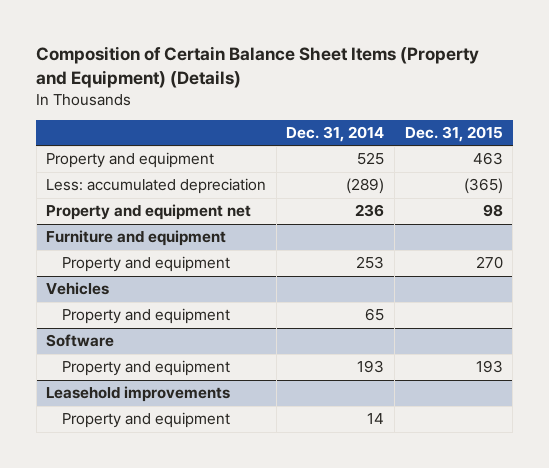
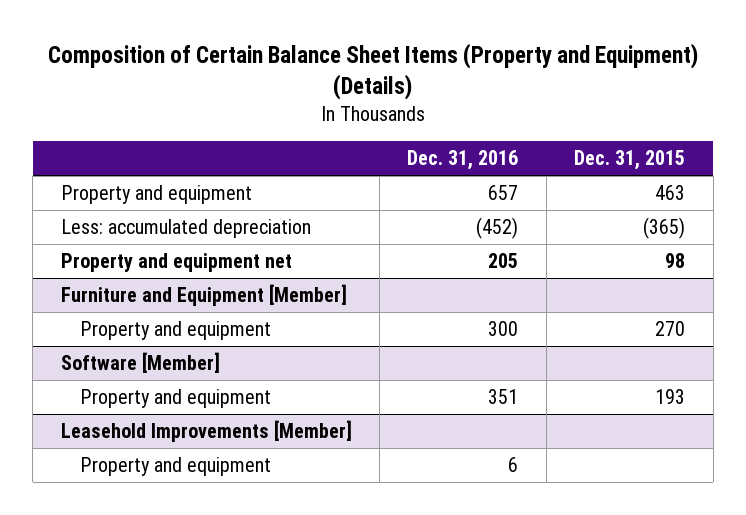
[286,126,385,143] Dec. 31, 2014 -> none
none -> [407,150,519,171] Dec. 31, 2016
[46,230,227,247] Furniture and equipment -> [60,284,347,307] Furniture and Equipment [Member]
[46,282,110,296] Vehicles -> none
[62,308,231,325] Property and equipment -> none
[46,334,115,348] Software -> [60,352,220,374] Software [Member]
[46,386,231,403] Leasehold improvements -> [60,420,352,443] Leasehold Improvements [Member]

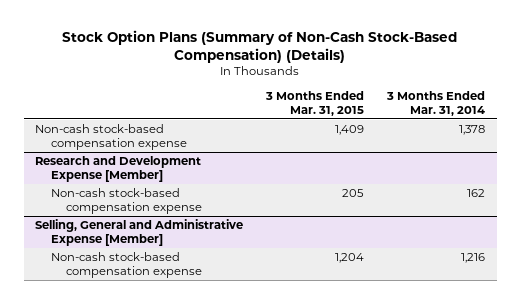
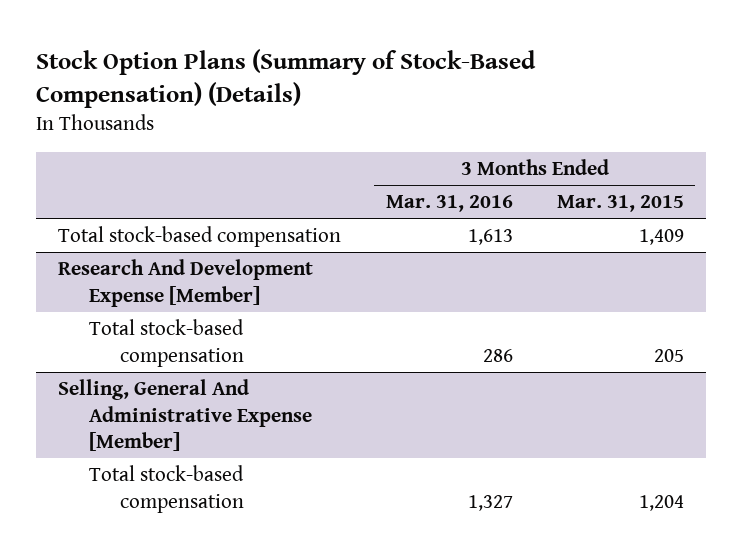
[62,29,458,63] Stock Option Plans (Summary of Non-Cash Stock-Based Compensation) (Details) -> [35,48,536,108] Stock Option Plans (Summary of Stock-Based Compensation) (Details)
[386,90,486,117] 3 Months Ended Mar. 31, 2014 -> none
none -> [385,195,513,213] Mar. 31, 2016
[35,123,187,151] Non-cash stock-based compensation expense -> [58,226,342,248] Total stock-based compensation
[35,155,202,183] Research and Development Expense [Member] -> [58,259,314,307] Research And Development Expense [Member]
[50,187,203,215] Non-cash stock-based compensation expense -> [88,319,244,367] Total stock-based compensation
[35,218,244,247] Selling, General and Administrative Expense [Member] -> [58,379,312,452] Selling, General And Administrative Expense [Member]
[50,251,203,279] Non-cash stock-based compensation expense -> [88,465,244,513] Total stock-based compensation

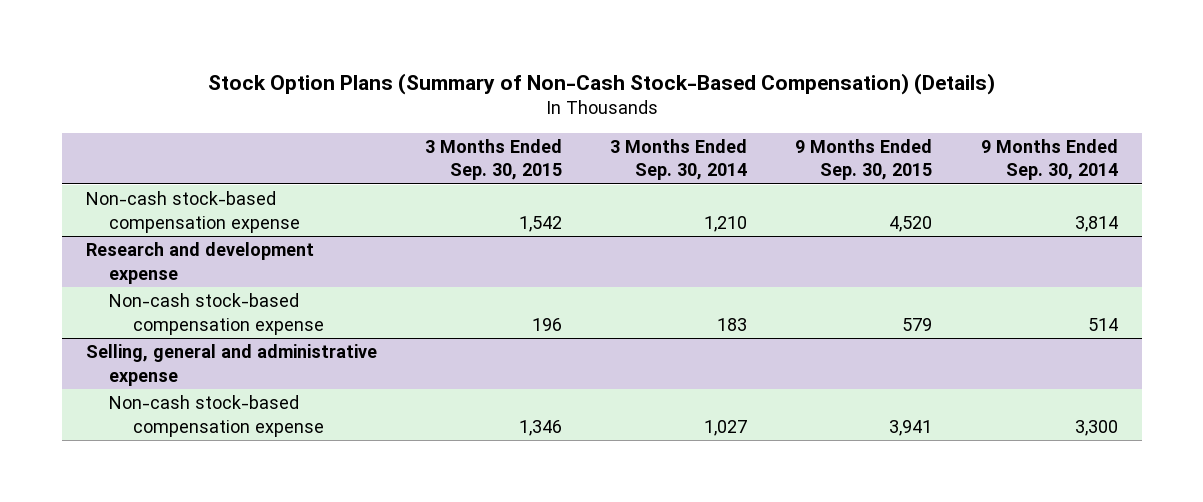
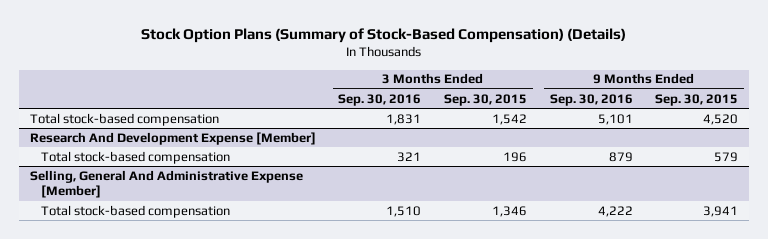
[207,72,995,95] Stock Option Plans (Summary of Non-Cash Stock-Based Compensation) (Details) -> [141,27,627,43] Stock Option Plans (Summary of Stock-Based Compensation) (Details)
[610,138,748,181] 3 Months Ended Sep. 30, 2014 -> none
[980,138,1118,181] 9 Months Ended Sep. 30, 2014 -> none
none -> [338,93,422,106] Sep. 30, 2016
none -> [549,93,633,106] Sep. 30, 2016
[85,191,301,233] Non-cash stock-based compensation expense -> [29,112,219,126] Total stock-based compensation
[85,242,314,284] Research and development expense -> [29,131,316,145] Research And Development Expense [Member]
[109,293,324,335] Non-cash stock-based compensation expense -> [40,150,230,164] Total stock-based compensation
[85,344,377,386] Selling, general and administrative expense -> [29,169,303,199] Selling, General And Administrative Expense [Member]
[109,395,324,437] Non-cash stock-based compensation expense -> [40,204,230,218] Total stock-based compensation

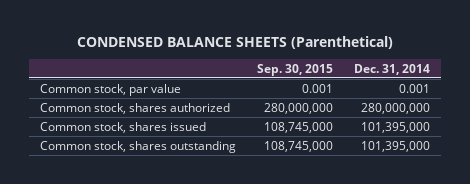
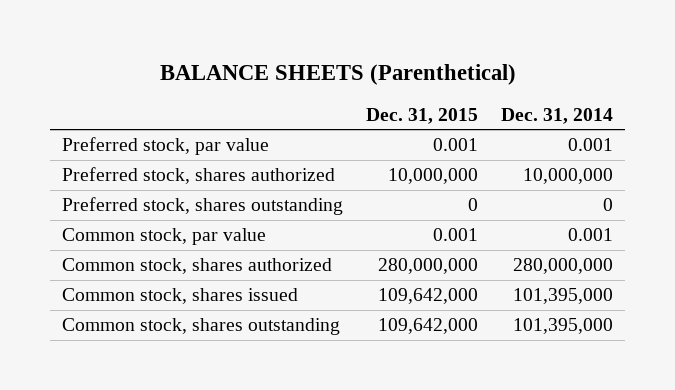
[77,36,394,50] CONDENSED BALANCE SHEETS (Parenthetical) -> [159,64,516,86] BALANCE SHEETS (Parenthetical)
[257,63,334,76] Sep. 30, 2015 -> none
none -> [366,107,479,124] Dec. 31, 2015
none -> [61,137,269,156] Preferred stock, par value
none -> [61,167,335,185] Preferred stock, shares authorized
none -> [61,197,343,216] Preferred stock, shares outstanding

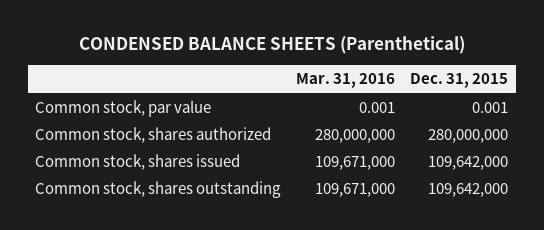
[159,64,516,86] BALANCE SHEETS (Parenthetical) -> [78,36,465,55] CONDENSED BALANCE SHEETS (Parenthetical)
[501,107,614,124] Dec. 31, 2014 -> none
none -> [295,73,395,89] Mar. 31, 2016
[61,137,269,156] Preferred stock, par value -> none
[61,167,335,185] Preferred stock, shares authorized -> none
[61,197,343,216] Preferred stock, shares outstanding -> none

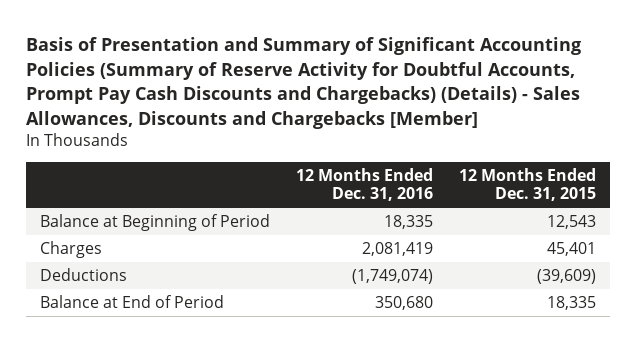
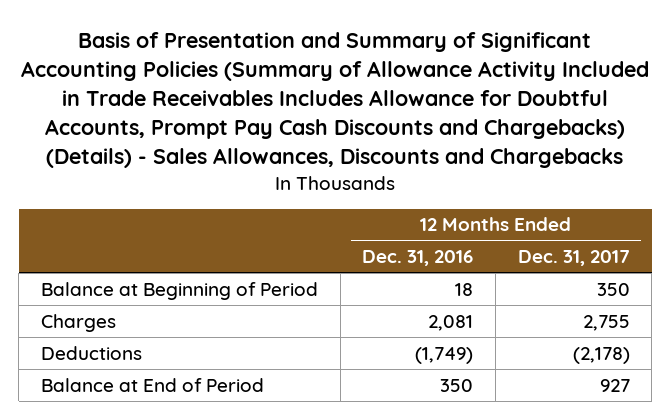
[26,37,582,129] Basis of Presentation and Summary of Significant Accounting Policies (Summary of Reserve Activity for Doubtful Accounts, Prompt Pay Cash Discounts and Chargebacks) (Details) - Sales Allowances, Discounts and Chargebacks [Member] -> [21,31,650,169] Basis of Presentation and Summary of Significant Accounting Policies (Summary of Allowance Activity Included in Trade Receivables Includes Allowance for Doubtful Accounts, Prompt Pay Cash Discounts and Chargebacks) (Details) - Sales Allowances, Discounts and Chargebacks
[459,167,597,202] 12 Months Ended Dec. 31, 2015 -> none
none -> [517,250,630,267] Dec. 31, 2017
[384,215,434,230] 18,335 -> [455,282,474,296] 18
[362,242,434,257] 2,081,419 -> [428,314,474,331] 2,081
[352,269,434,285] (1,749,074) -> [415,346,474,364] (1,749)
[375,296,434,311] 350,680 -> [440,378,474,392] 350

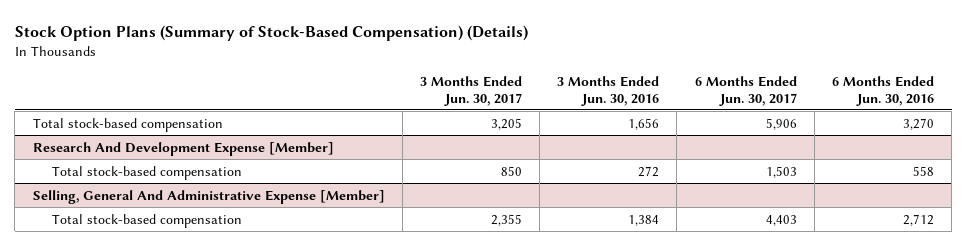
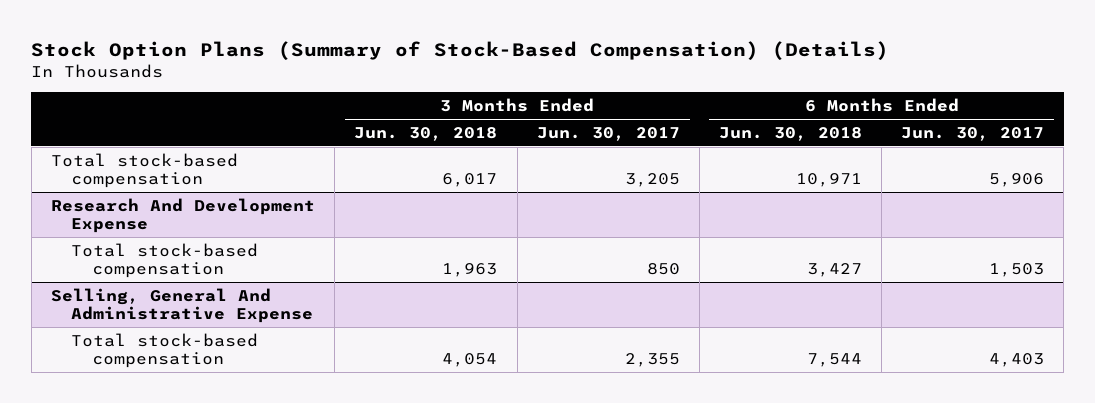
[557,76,660,106] 3 Months Ended Jun. 30, 2016 -> none
[831,76,934,106] 6 Months Ended Jun. 30, 2016 -> none
none -> [354,126,498,141] Jun. 30, 2018
none -> [719,126,863,141] Jun. 30, 2018
[32,141,334,156] Research And Development Expense [Member] -> [51,197,316,233] Research And Development Expense
[32,189,385,204] Selling, General And Administrative Expense [Member] -> [51,287,314,323] Selling, General And Administrative Expense

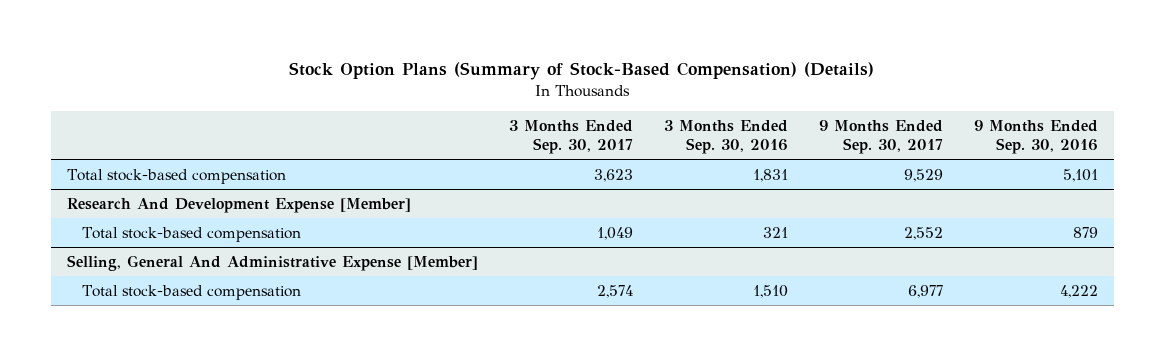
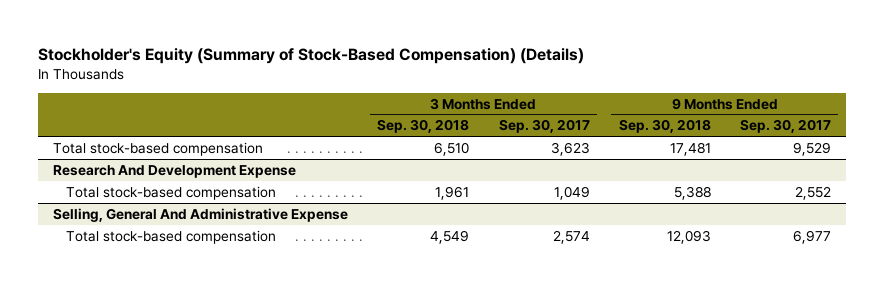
[289,61,875,80] Stock Option Plans (Summary of Stock-Based Compensation) (Details) -> [38,48,585,65] Stockholder's Equity (Summary of Stock-Based Compensation) (Details)
[663,120,788,154] 3 Months Ended Sep. 30, 2016 -> none
[974,120,1099,154] 9 Months Ended Sep. 30, 2016 -> none
none -> [377,119,470,134] Sep. 30, 2018
none -> [618,119,711,134] Sep. 30, 2018
[66,197,411,213] Research And Development Expense [Member] -> [52,164,296,178] Research And Development Expense
[66,254,478,271] Selling, General And Administrative Expense [Member] -> [52,207,348,222] Selling, General And Administrative Expense

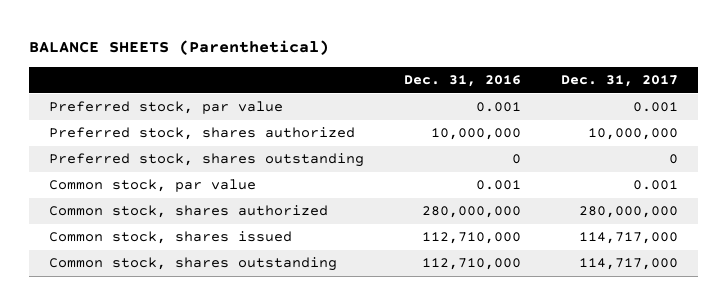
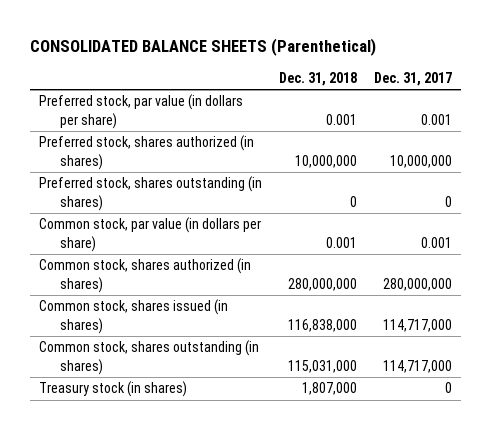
[29,40,330,56] BALANCE SHEETS (Parenthetical) -> [30,38,377,57] CONSOLIDATED BALANCE SHEETS (Parenthetical)
[404,75,522,88] Dec. 31, 2016 -> none
none -> [279,71,358,86] Dec. 31, 2018
[49,101,284,115] Preferred stock, par value -> [38,94,243,129] Preferred stock, par value (in dollars per share)
[49,127,356,141] Preferred stock, shares authorized -> [38,135,254,170] Preferred stock, shares authorized (in shares)
[49,153,365,168] Preferred stock, shares outstanding -> [38,176,262,211] Preferred stock, shares outstanding (in shares)
[49,179,257,193] Common stock, par value -> [38,217,261,252] Common stock, par value (in dollars per share)
[49,205,329,219] Common stock, shares authorized -> [38,258,251,293] Common stock, shares authorized (in shares)
[49,231,293,245] Common stock, shares issued -> [38,299,228,334] Common stock, shares issued (in shares)
[49,257,338,272] Common stock, shares outstanding -> [38,340,259,375] Common stock, shares outstanding (in shares)
none -> [38,381,187,398] Treasury stock (in shares)

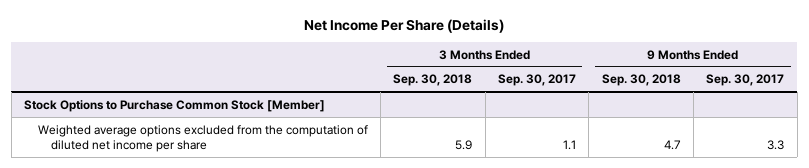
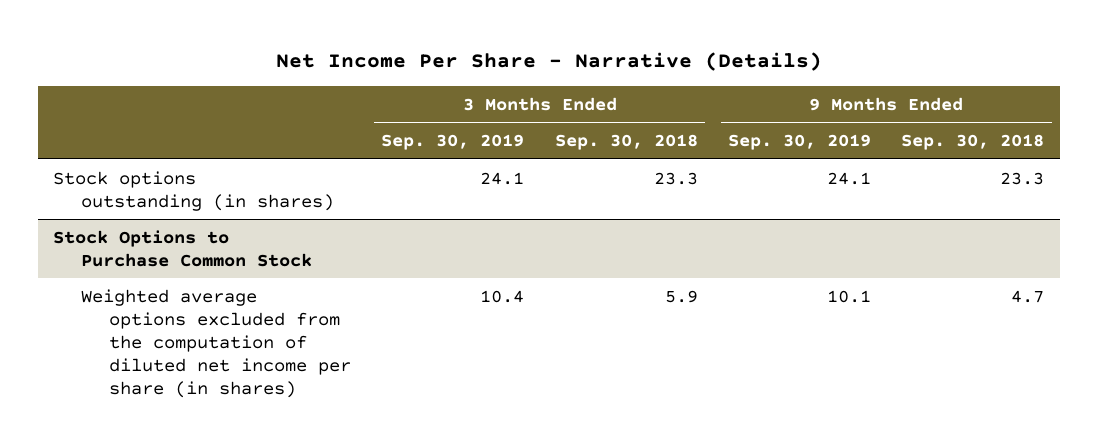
[304,19,505,34] Net Income Per Share (Details) -> [275,52,822,72] Net Income Per Share - Narrative (Details)
[498,74,577,87] Sep. 30, 2017 -> none
[706,74,785,87] Sep. 30, 2017 -> none
none -> [381,134,525,151] Sep. 30, 2019
none -> [728,134,872,151] Sep. 30, 2019
none -> [53,170,335,211] Stock options outstanding (in shares)
[24,99,326,112] Stock Options to Purchase Common Stock [Member] -> [53,229,313,267] Stock Options to Purchase Common Stock
[37,124,368,153] Weighted average options excluded from the computation of diluted net income per share -> [81,288,352,399] Weighted average options excluded from the computation of diluted net income per share (in shares)

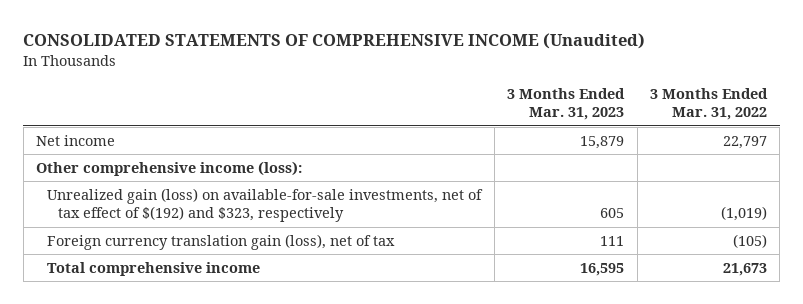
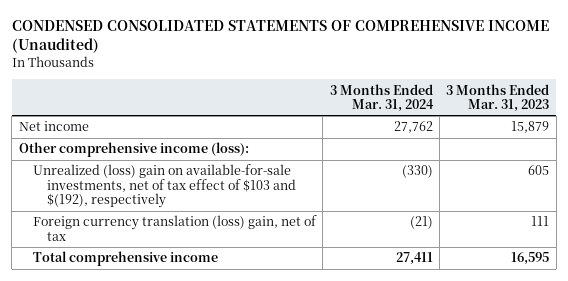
[23,32,646,49] CONSOLIDATED STATEMENTS OF COMPREHENSIVE INCOME (Unaudited) -> [11,19,549,54] CONDENSED CONSOLIDATED STATEMENTS OF COMPREHENSIVE INCOME (Unaudited)
[649,87,768,121] 3 Months Ended Mar. 31, 2022 -> none
none -> [329,83,434,112] 3 Months Ended Mar. 31, 2024
[47,187,484,223] Unrealized gain (loss) on available-for-sale investments, net of tax effect of $(192) and $323, respectively -> [32,164,296,209] Unrealized (loss) gain on available-for-sale investments, net of tax effect of $103 and $(192), respectively
[47,233,396,250] Foreign currency translation gain (loss), net of tax -> [32,215,317,241] Foreign currency translation (loss) gain, net of tax

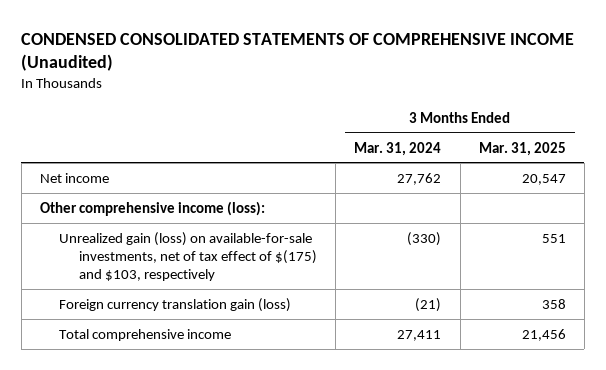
[446,83,550,112] 3 Months Ended Mar. 31, 2023 -> none
none -> [478,141,566,156] Mar. 31, 2025
[32,164,296,209] Unrealized (loss) gain on available-for-sale investments, net of tax effect of $103 and $(192), respectively -> [59,231,317,282] Unrealized gain (loss) on available-for-sale investments, net of tax effect of $(175) and $103, respectively
[32,215,317,241] Foreign currency translation (loss) gain, net of tax -> [59,297,292,312] Foreign currency translation gain (loss)

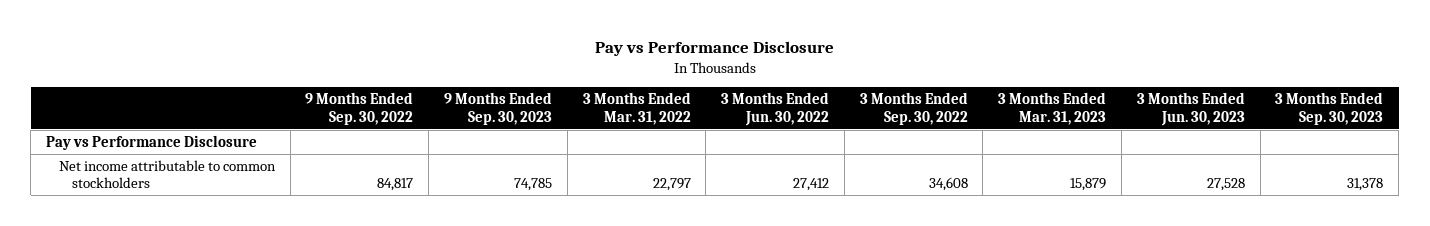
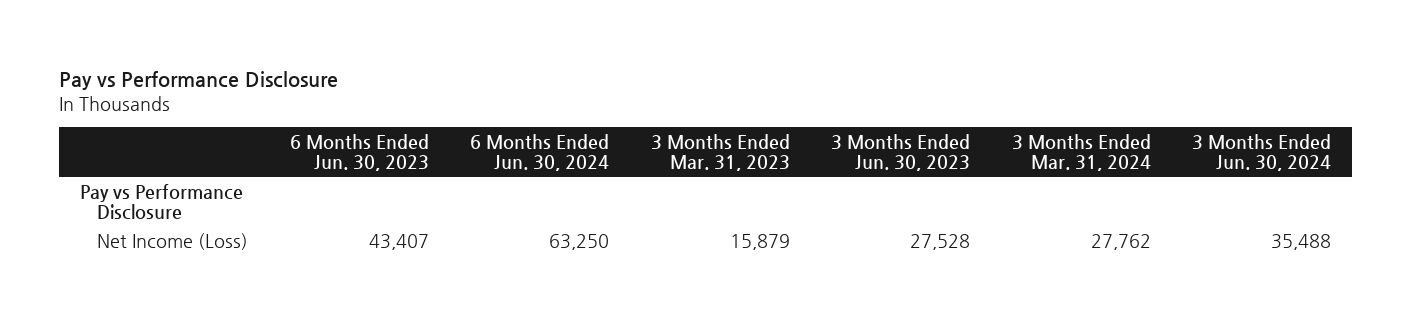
[305,92,414,125] 9 Months Ended Sep. 30, 2022 -> none
[444,92,553,125] 9 Months Ended Sep. 30, 2023 -> none
[582,92,691,125] 3 Months Ended Mar. 31, 2022 -> none
[721,92,830,126] 3 Months Ended Jun. 30, 2022 -> none
[859,92,968,125] 3 Months Ended Sep. 30, 2022 -> none
[1275,92,1384,125] 3 Months Ended Sep. 30, 2023 -> none
none -> [289,133,429,172] 6 Months Ended Jun. 30, 2023
none -> [470,133,610,172] 6 Months Ended Jun. 30, 2024
none -> [1011,133,1151,172] 3 Months Ended Mar. 31, 2024
none -> [1192,133,1332,172] 3 Months Ended Jun. 30, 2024
[58,159,276,189] Net income attributable to common stockholders -> [97,232,249,250] Net Income (Loss)

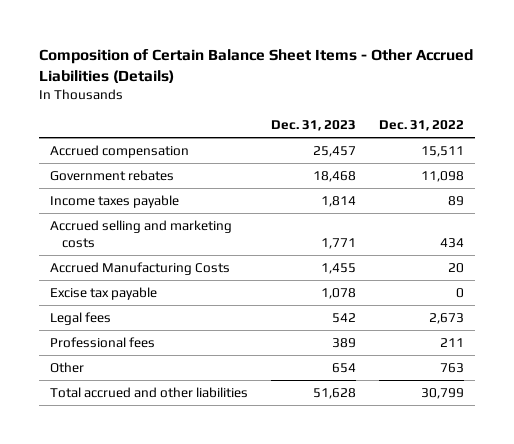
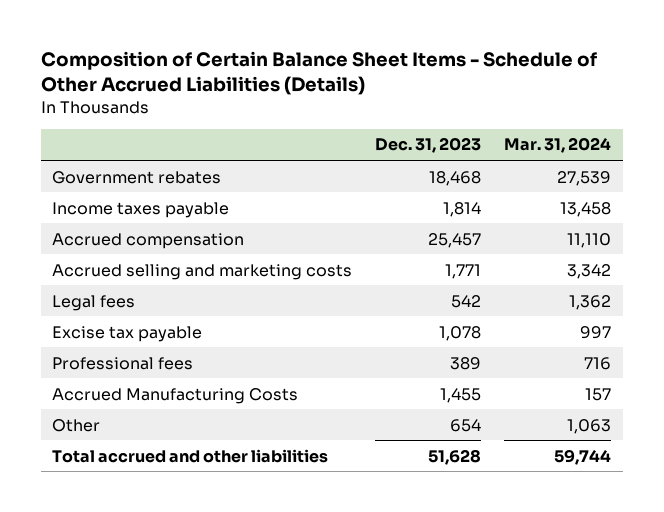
[39,48,474,83] Composition of Certain Balance Sheet Items - Other Accrued Liabilities (Details) -> [40,50,597,95] Composition of Certain Balance Sheet Items - Schedule of Other Accrued Liabilities (Details)
[378,119,464,131] Dec. 31, 2022 -> none
none -> [504,137,612,154] Mar. 31, 2024
[50,144,190,158] Accrued compensation -> [52,232,245,249] Accrued compensation
[50,286,158,300] Excise tax payable -> [52,325,203,342] Excise tax payable
[50,261,231,275] Accrued Manufacturing Costs -> [52,387,299,404] Accrued Manufacturing Costs

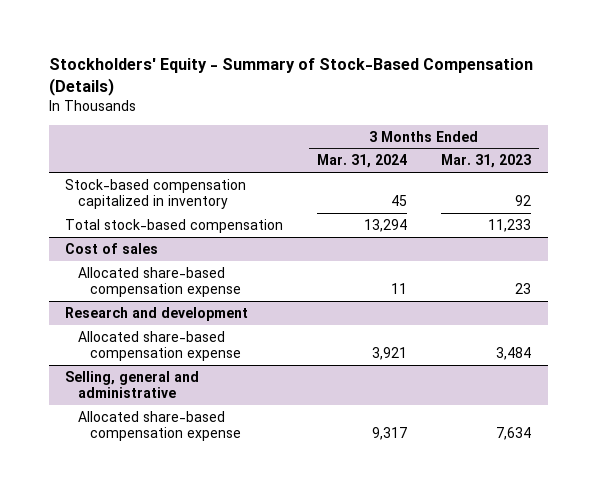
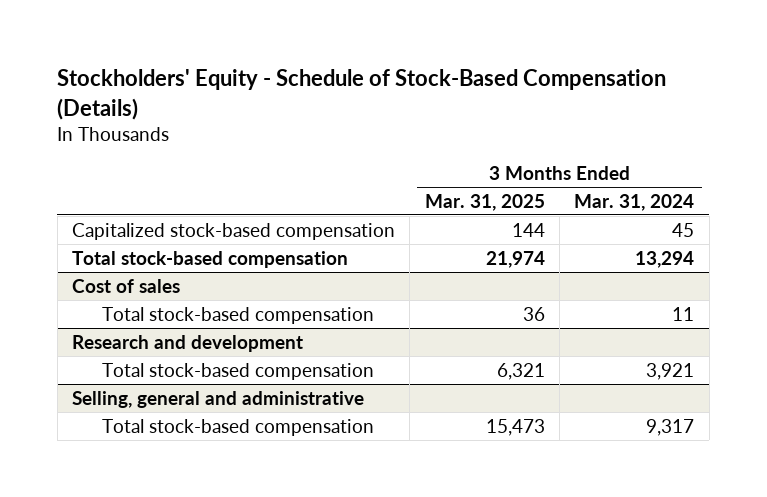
[48,58,533,96] Stockholders' Equity - Summary of Stock-Based Compensation (Details) -> [57,69,667,120] Stockholders' Equity - Schedule of Stock-Based Compensation (Details)
[441,154,532,169] Mar. 31, 2023 -> none
none -> [424,193,545,211] Mar. 31, 2025
[65,178,247,210] Stock-based compensation capitalized in inventory -> [72,222,396,240] Capitalized stock-based compensation
[77,266,241,298] Allocated share-based compensation expense -> [102,306,375,324] Total stock-based compensation
[77,330,241,362] Allocated share-based compensation expense -> [102,362,375,380] Total stock-based compensation
[77,410,241,442] Allocated share-based compensation expense -> [102,418,375,436] Total stock-based compensation

